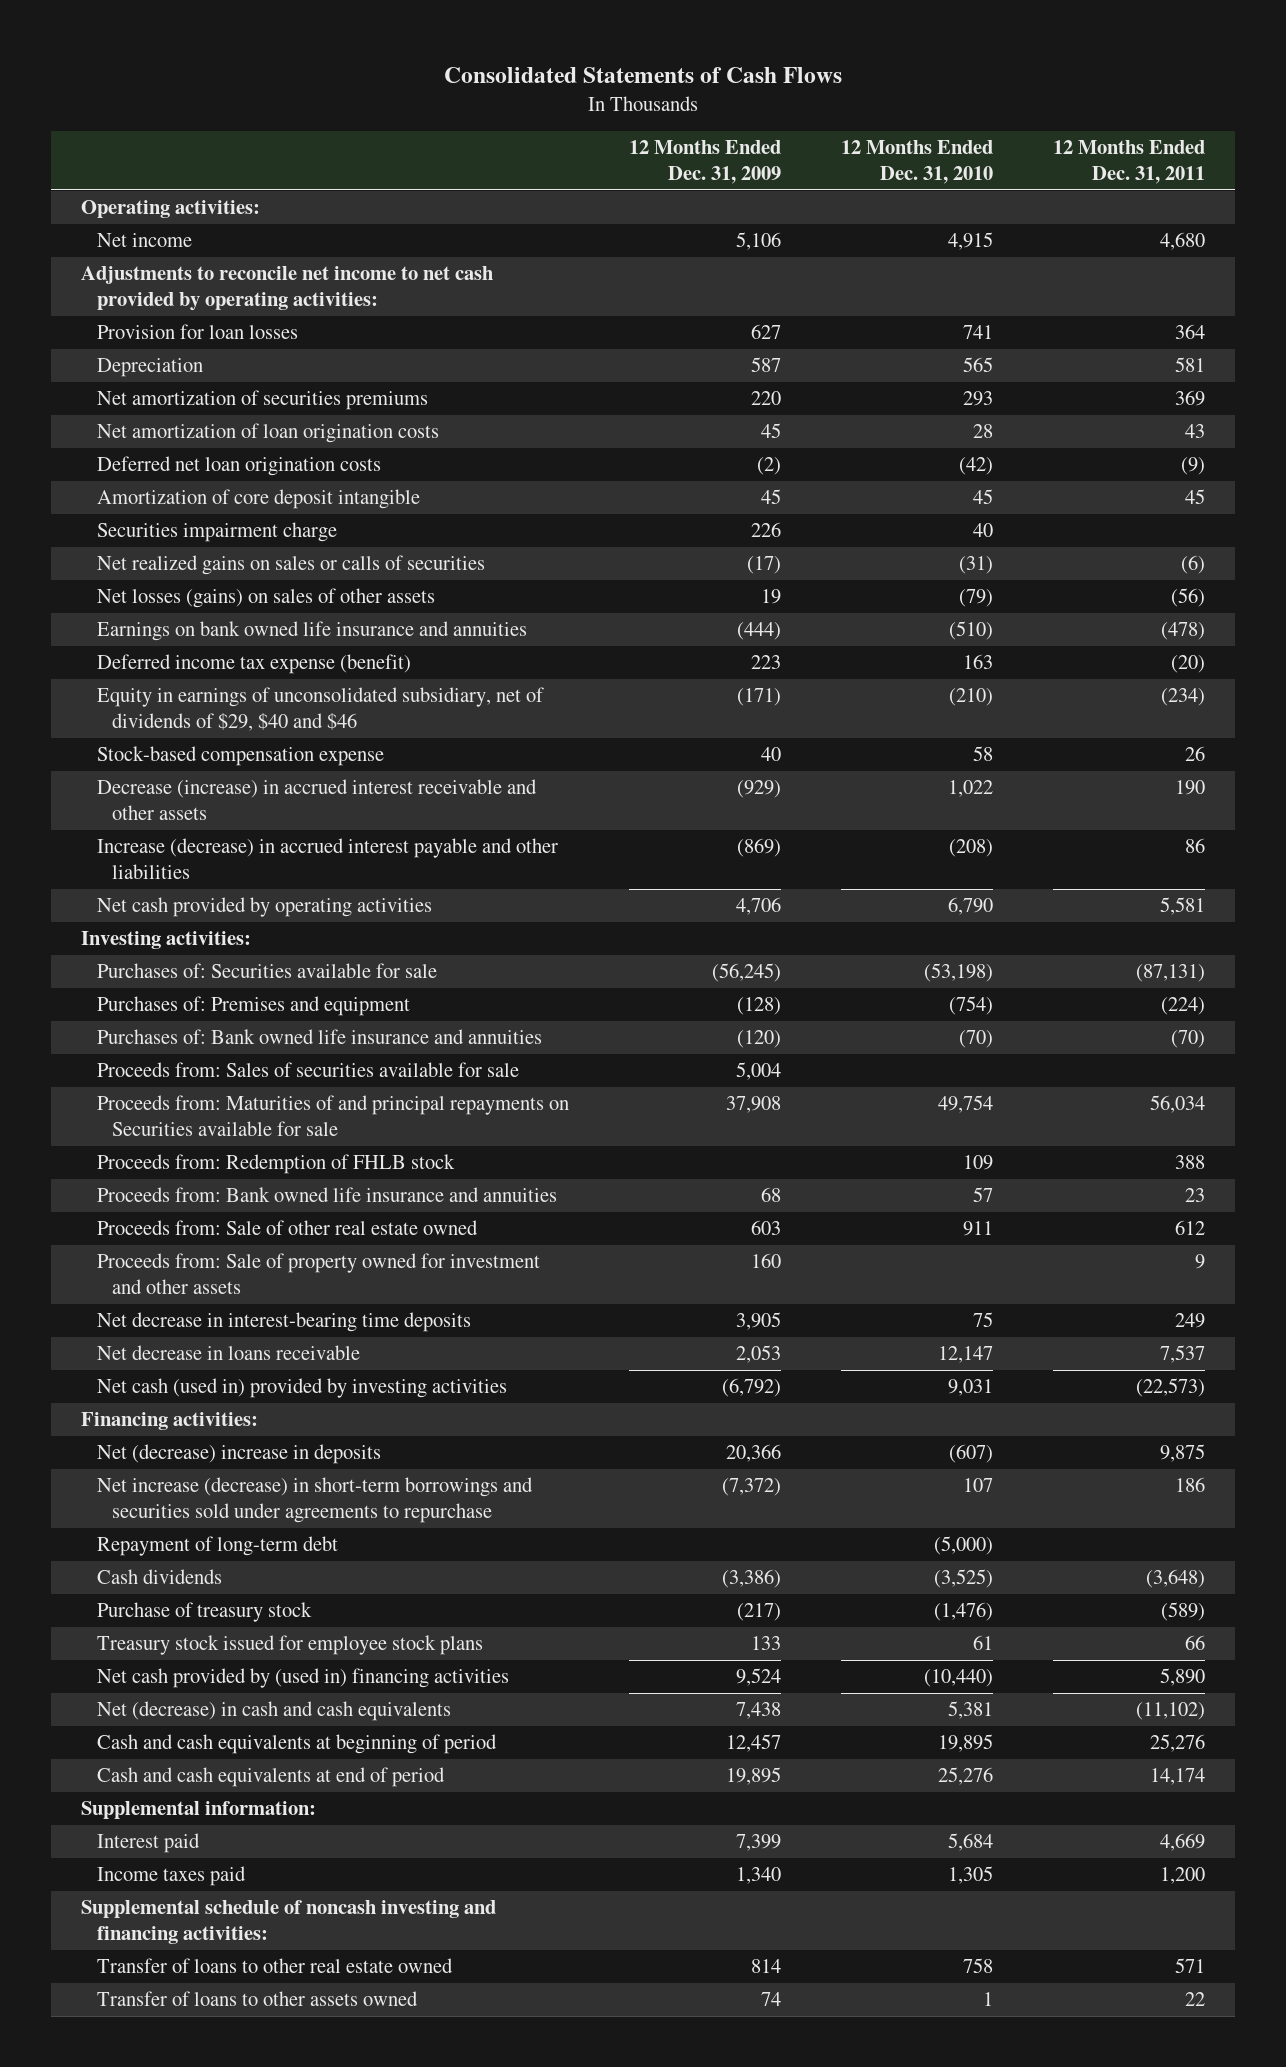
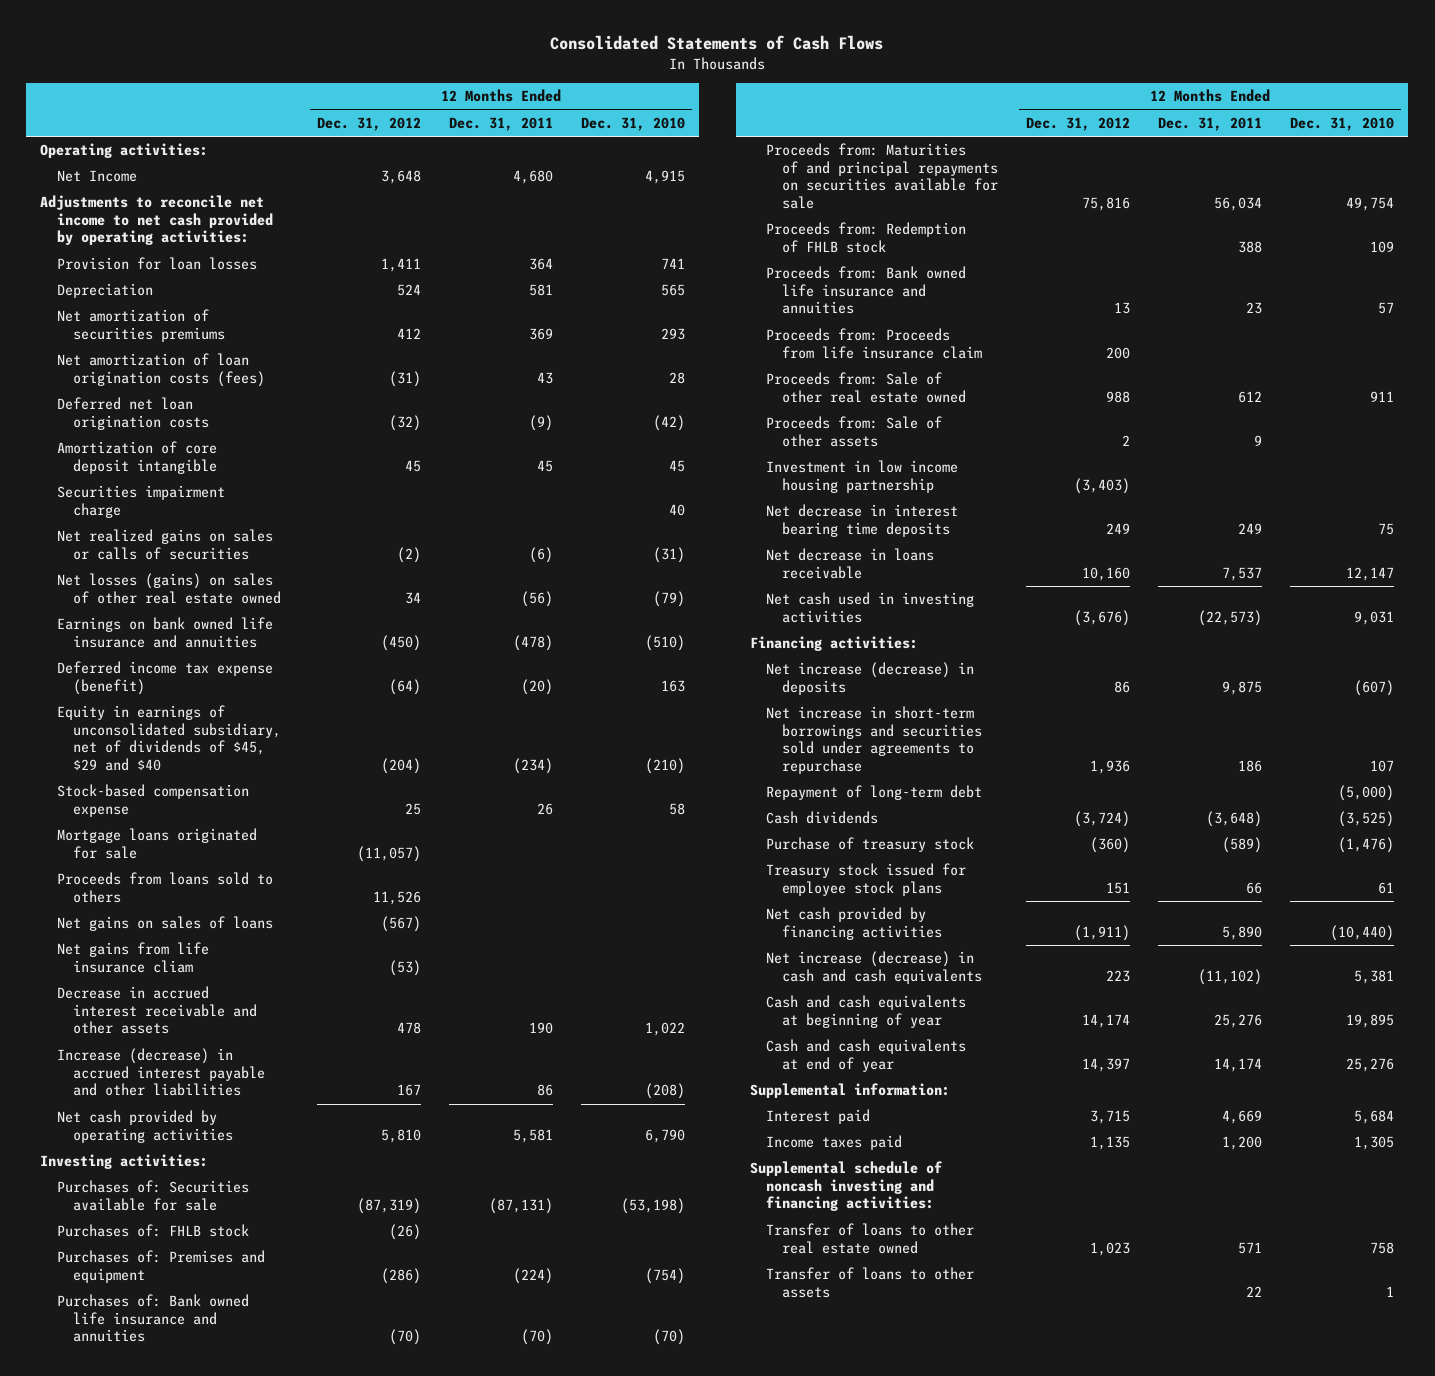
[628,140,781,185] 12 Months Ended Dec. 31, 2009 -> none
none -> [317,116,422,131] Dec. 31, 2012
[96,233,192,248] Net income -> [56,170,137,183] Net Income
[96,423,439,444] Net amortization of loan origination costs -> [56,353,266,387] Net amortization of loan origination costs (fees)
[96,588,435,609] Net losses (gains) on sales of other assets -> [56,573,282,604] Net losses (gains) on sales of other real estate owned
[96,687,544,732] Equity in earnings of unconsolidated subsidiary, net of dividends of $29, $40 and $46 -> [56,705,282,772] Equity in earnings of unconsolidated subsidiary, net of dividends of $45, $29 and $40
none -> [56,828,257,859] Mortgage loans originated for sale
none -> [56,872,273,903] Proceeds from loans sold to others
none -> [56,916,273,932] Net gains on sales of loans
none -> [56,942,209,973] Net gains from life insurance cliam
[96,779,537,821] Decrease (increase) in accrued interest receivable and other assets -> [56,986,258,1035] Decrease in accrued interest receivable and other assets
none -> [56,1224,249,1238] Purchases of: FHLB stock
[96,1062,519,1078] Proceeds from: Sales of securities available for sale -> none
[96,1095,569,1137] Proceeds from: Maturities of and principal repayments on Securities available for sale -> [766,143,999,210] Proceeds from: Maturities of and principal repayments on securities available for sale
none -> [766,328,983,359] Proceeds from: Proceeds from life insurance claim
[96,1253,540,1295] Proceeds from: Sale of property owned for investment and other assets -> [766,416,943,447] Proceeds from: Sale of other assets
none -> [766,460,959,493] Investment in low income housing partnership
[96,1312,471,1333] Net decrease in interest-bearing time deposits -> [766,504,959,537] Net decrease in interest bearing time deposits
[96,1378,507,1399] Net cash (used in) provided by investing activities -> [766,592,975,623] Net cash used in investing activities
[96,1444,381,1465] Net (decrease) increase in deposits -> [766,662,975,695] Net increase (decrease) in deposits
[96,1477,533,1524] Net increase (decrease) in short-term borrowings and securities sold under agreements to repurchase -> [766,706,983,775] Net increase in short-term borrowings and securities sold under agreements to repurchase
[96,1668,509,1689] Net cash provided by (used in) financing activities -> [766,907,943,940] Net cash provided by financing activities
[96,1701,451,1722] Net (decrease) in cash and cash equivalents -> [766,951,983,984] Net increase (decrease) in cash and cash equivalents
[96,1734,497,1755] Cash and cash equivalents at beginning of period -> [766,995,967,1028] Cash and cash equivalents at beginning of year
[96,1767,445,1788] Cash and cash equivalents at end of period -> [766,1039,967,1072] Cash and cash equivalents at end of year
[96,1991,418,2007] Transfer of loans to other assets owned -> [766,1267,975,1298] Transfer of loans to other assets

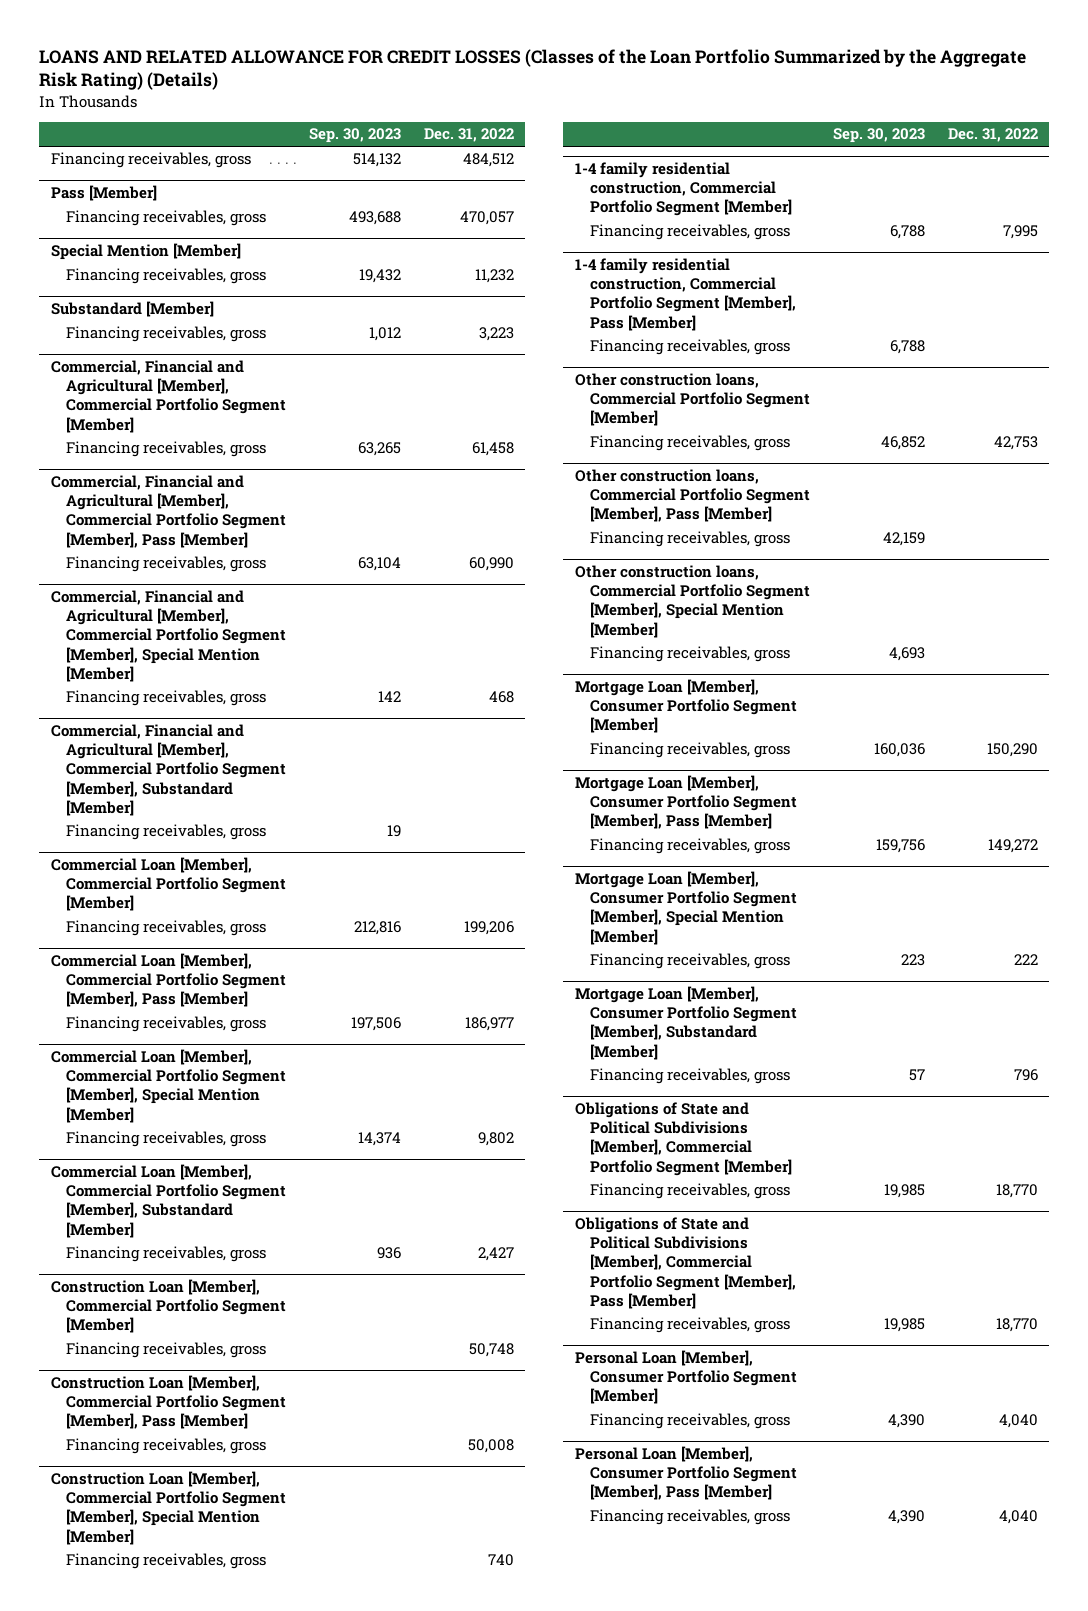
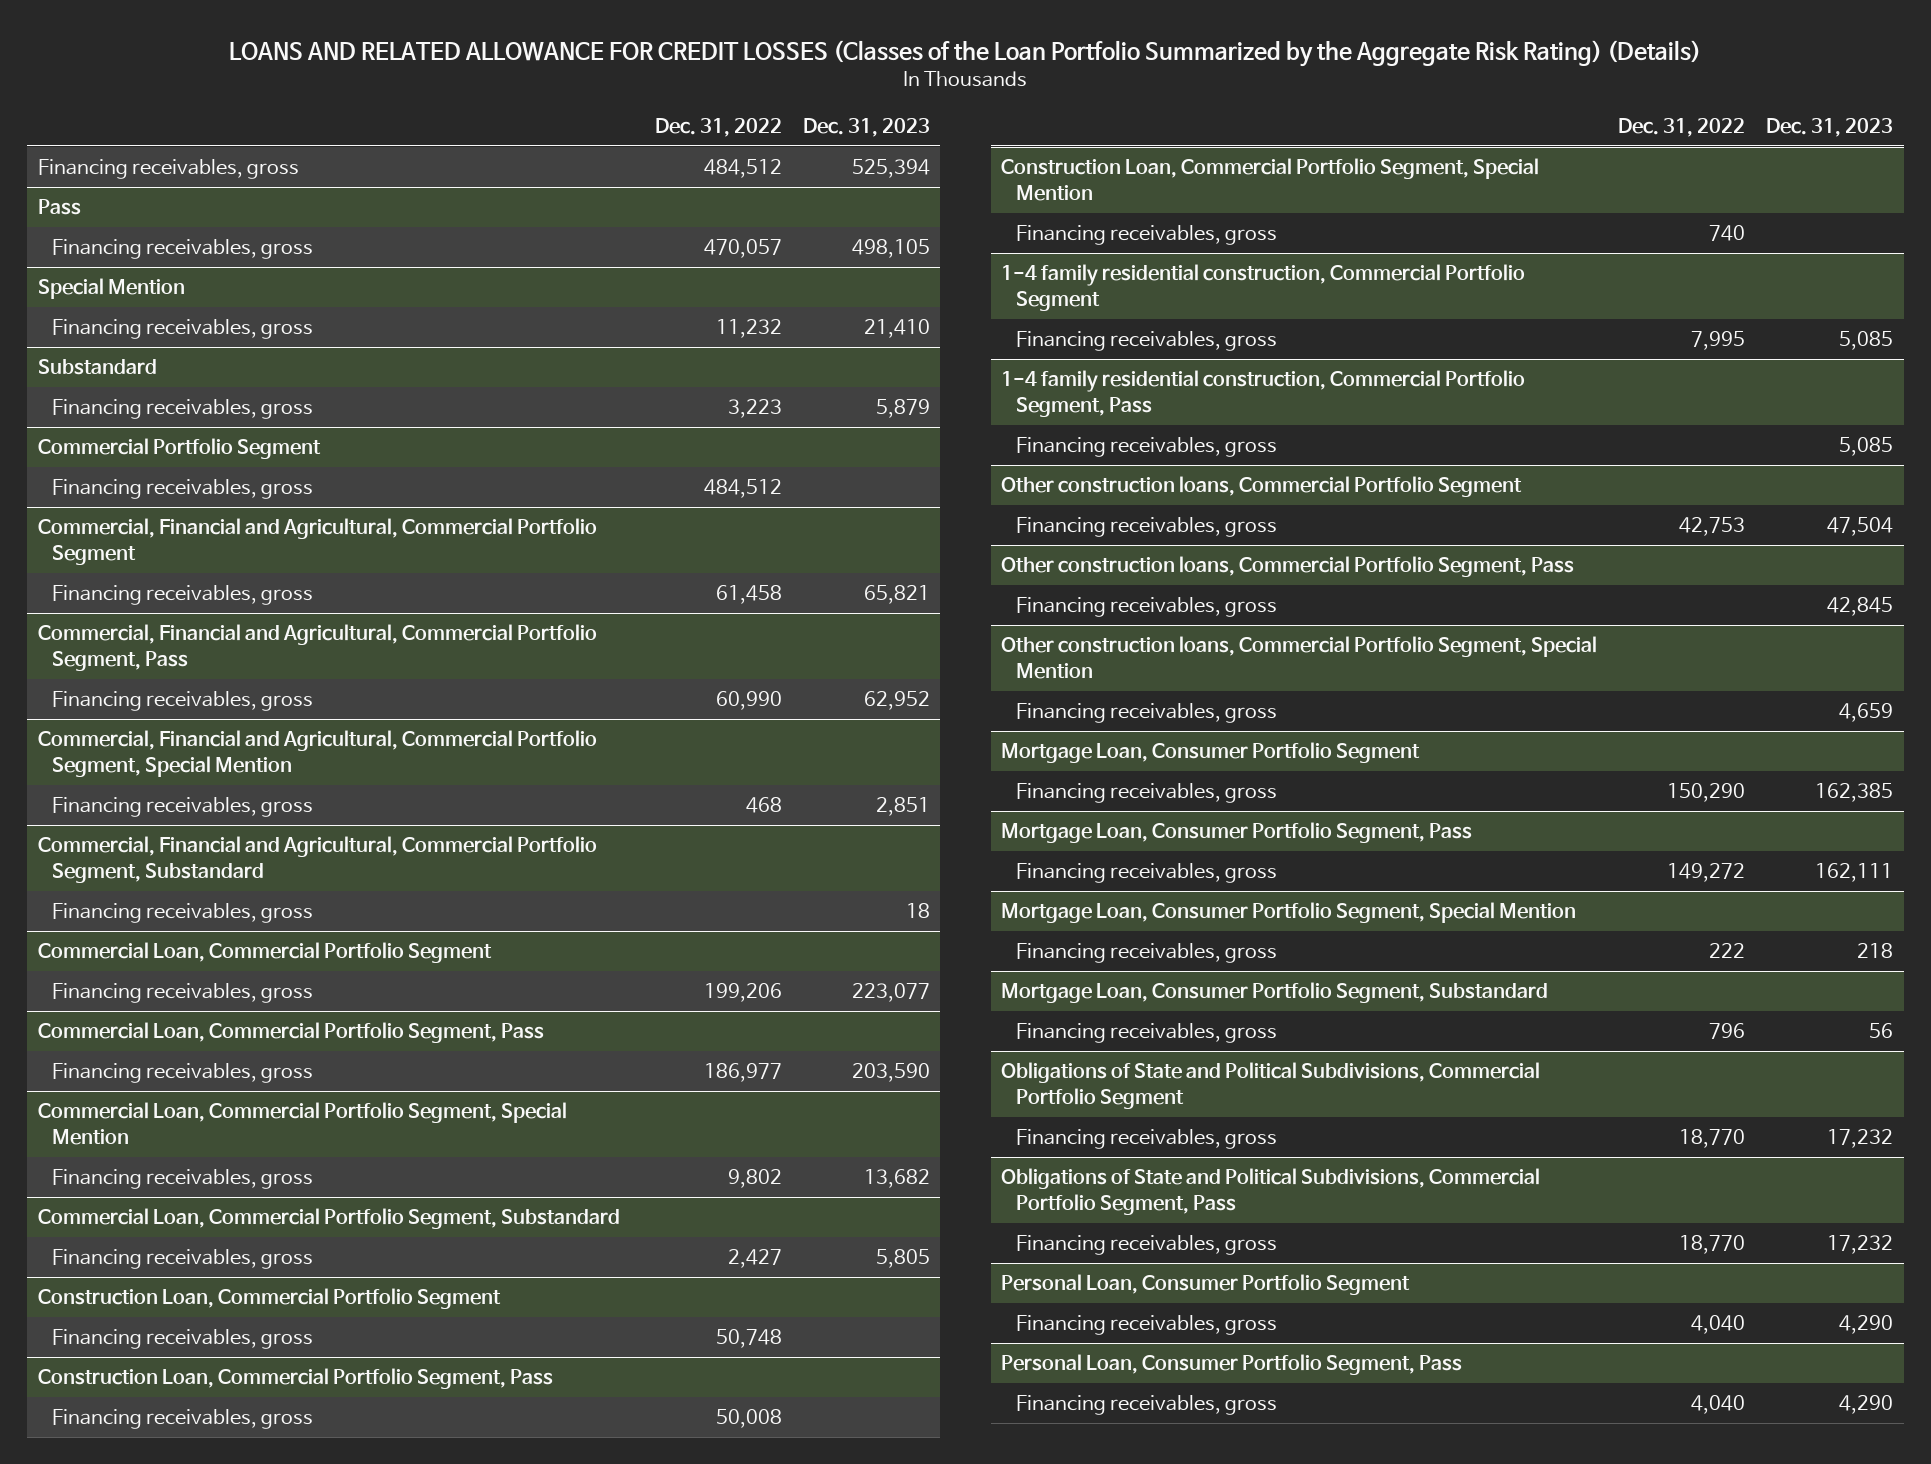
[308,128,401,144] Sep. 30, 2023 -> none
none -> [802,118,930,138] Dec. 31, 2023
[50,185,157,202] Pass [Member] -> [37,199,81,216] Pass
[50,243,241,261] Special Mention [Member] -> [37,278,185,300] Special Mention
[50,301,214,318] Substandard [Member] -> [37,359,157,376] Substandard
none -> [37,438,321,460] Commercial Portfolio Segment
none -> [52,479,314,500] Financing receivables, gross
[50,360,286,433] Commercial, Financial and Agricultural [Member], Commercial Portfolio Segment [Member] -> [37,518,597,566] Commercial, Financial and Agricultural, Commercial Portfolio Segment
[50,475,286,548] Commercial, Financial and Agricultural [Member], Commercial Portfolio Segment [Member], Pass [Member] -> [37,624,597,672] Commercial, Financial and Agricultural, Commercial Portfolio Segment, Pass
[50,590,286,682] Commercial, Financial and Agricultural [Member], Commercial Portfolio Segment [Member], Special Mention [Member] -> [37,730,597,778] Commercial, Financial and Agricultural, Commercial Portfolio Segment, Special Mention
[50,724,286,816] Commercial, Financial and Agricultural [Member], Commercial Portfolio Segment [Member], Substandard [Member] -> [37,836,597,884] Commercial, Financial and Agricultural, Commercial Portfolio Segment, Substandard
[50,857,286,912] Commercial Loan [Member], Commercial Portfolio Segment [Member] -> [37,942,492,964] Commercial Loan, Commercial Portfolio Segment
[50,953,286,1008] Commercial Loan [Member], Commercial Portfolio Segment [Member], Pass [Member] -> [37,1022,544,1044] Commercial Loan, Commercial Portfolio Segment, Pass
[50,1049,286,1123] Commercial Loan [Member], Commercial Portfolio Segment [Member], Special Mention [Member] -> [37,1102,567,1146] Commercial Loan, Commercial Portfolio Segment, Special Mention
[50,1164,286,1238] Commercial Loan [Member], Commercial Portfolio Segment [Member], Substandard [Member] -> [37,1208,620,1230] Commercial Loan, Commercial Portfolio Segment, Substandard
[50,1279,286,1334] Construction Loan [Member], Commercial Portfolio Segment [Member] -> [37,1288,501,1310] Construction Loan, Commercial Portfolio Segment
[50,1375,286,1430] Construction Loan [Member], Commercial Portfolio Segment [Member], Pass [Member] -> [37,1368,553,1390] Construction Loan, Commercial Portfolio Segment, Pass
[50,1471,286,1545] Construction Loan [Member], Commercial Portfolio Segment [Member], Special Mention [Member] -> [1001,158,1540,202] Construction Loan, Commercial Portfolio Segment, Special Mention
[574,162,792,217] 1-4 family residential construction, Commercial Portfolio Segment [Member] -> [1001,264,1526,312] 1-4 family residential construction, Commercial Portfolio Segment
[574,258,796,331] 1-4 family residential construction, Commercial Portfolio Segment [Member], Pass [Member] -> [1001,370,1526,418] 1-4 family residential construction, Commercial Portfolio Segment, Pass
[574,373,810,427] Other construction loans, Commercial Portfolio Segment [Member] -> [1001,476,1523,498] Other construction loans, Commercial Portfolio Segment
[574,469,810,523] Other construction loans, Commercial Portfolio Segment [Member], Pass [Member] -> [1001,556,1575,578] Other construction loans, Commercial Portfolio Segment, Pass
[574,565,810,638] Other construction loans, Commercial Portfolio Segment [Member], Special Mention [Member] -> [1001,636,1598,680] Other construction loans, Commercial Portfolio Segment, Special Mention
[574,679,797,734] Mortgage Loan [Member], Consumer Portfolio Segment [Member] -> [1001,742,1421,764] Mortgage Loan, Consumer Portfolio Segment
[574,775,797,830] Mortgage Loan [Member], Consumer Portfolio Segment [Member], Pass [Member] -> [1001,822,1473,844] Mortgage Loan, Consumer Portfolio Segment, Pass
[574,871,797,945] Mortgage Loan [Member], Consumer Portfolio Segment [Member], Special Mention [Member] -> [1001,902,1577,924] Mortgage Loan, Consumer Portfolio Segment, Special Mention
[574,986,797,1060] Mortgage Loan [Member], Consumer Portfolio Segment [Member], Substandard [Member] -> [1001,982,1549,1004] Mortgage Loan, Consumer Portfolio Segment, Substandard
[574,1102,792,1176] Obligations of State and Political Subdivisions [Member], Commercial Portfolio Segment [Member] -> [1001,1062,1541,1110] Obligations of State and Political Subdivisions, Commercial Portfolio Segment
[574,1217,796,1309] Obligations of State and Political Subdivisions [Member], Commercial Portfolio Segment [Member], Pass [Member] -> [1001,1168,1541,1216] Obligations of State and Political Subdivisions, Commercial Portfolio Segment, Pass
[574,1350,797,1405] Personal Loan [Member], Consumer Portfolio Segment [Member] -> [1001,1274,1411,1296] Personal Loan, Consumer Portfolio Segment
[574,1446,797,1501] Personal Loan [Member], Consumer Portfolio Segment [Member], Pass [Member] -> [1001,1354,1463,1376] Personal Loan, Consumer Portfolio Segment, Pass

